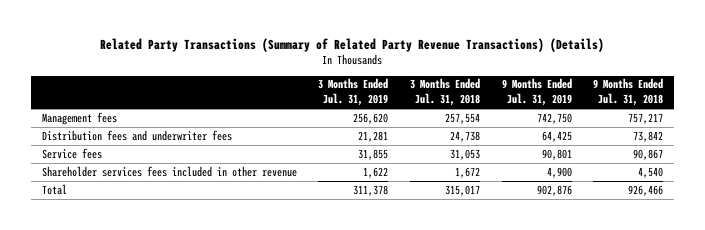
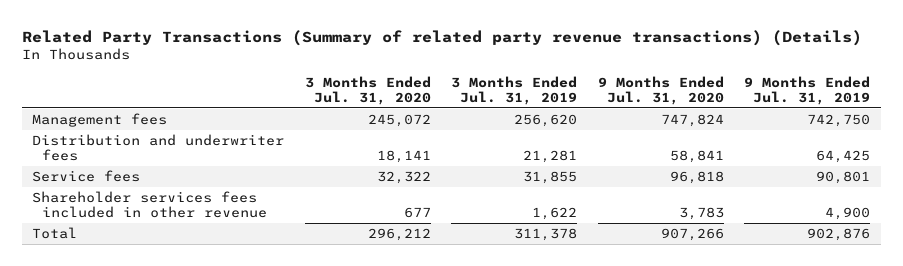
[100,37,605,52] Related Party Transactions (Summary of Related Party Revenue Transactions) (Details) -> [21,29,862,46] Related Party Transactions (Summary of related party revenue transactions) (Details)
[409,78,480,107] 3 Months Ended Jul. 31, 2018 -> none
[593,78,664,107] 9 Months Ended Jul. 31, 2018 -> none
none -> [304,75,431,106] 3 Months Ended Jul. 31, 2020
none -> [597,75,724,106] 9 Months Ended Jul. 31, 2020
[41,129,232,141] Distribution fees and underwriter fees -> [32,133,285,162] Distribution and underwriter fees

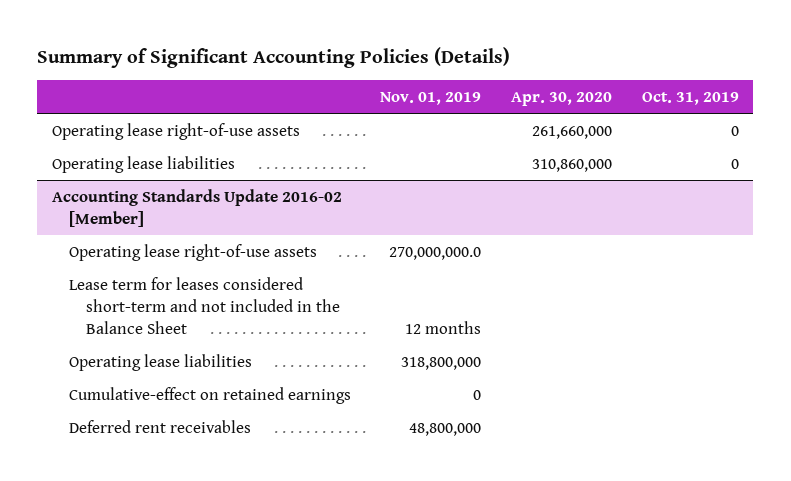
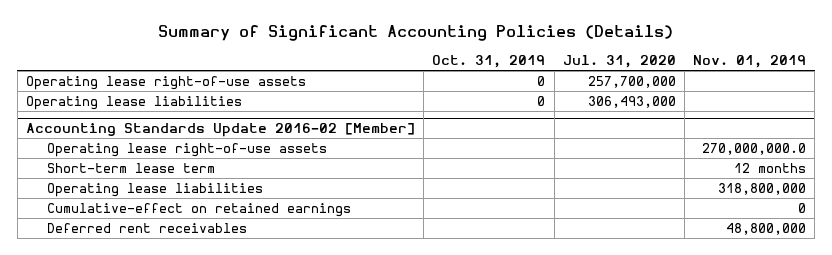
[510,92,612,107] Apr. 30, 2020 -> none
none -> [562,55,676,69] Jul. 31, 2020
[68,276,340,334] Lease term for leases considered short-term and not included in the Balance Sheet -> [46,162,215,173] Short-term lease term

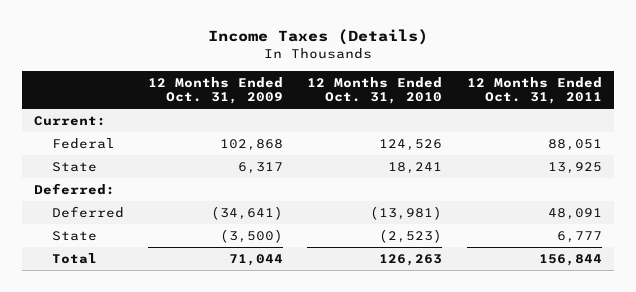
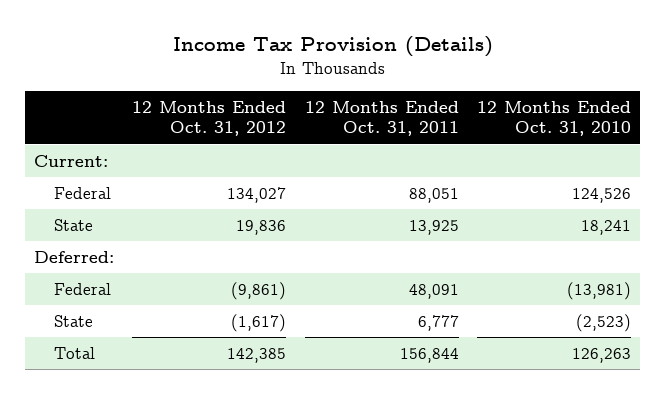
[207,29,428,46] Income Taxes (Details) -> [172,36,493,58] Income Tax Provision (Details)
[147,76,283,105] 12 Months Ended Oct. 31, 2009 -> none
none -> [132,100,287,137] 12 Months Ended Oct. 31, 2012
[51,206,124,219] Deferred -> [53,283,111,296] Federal

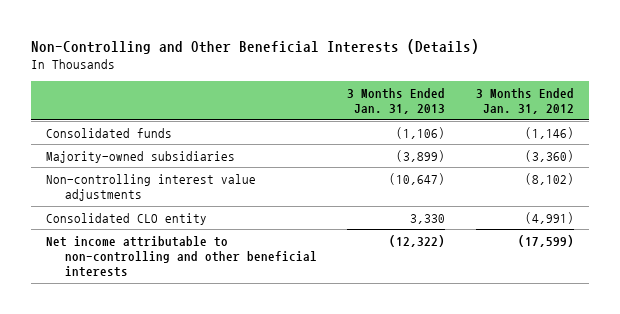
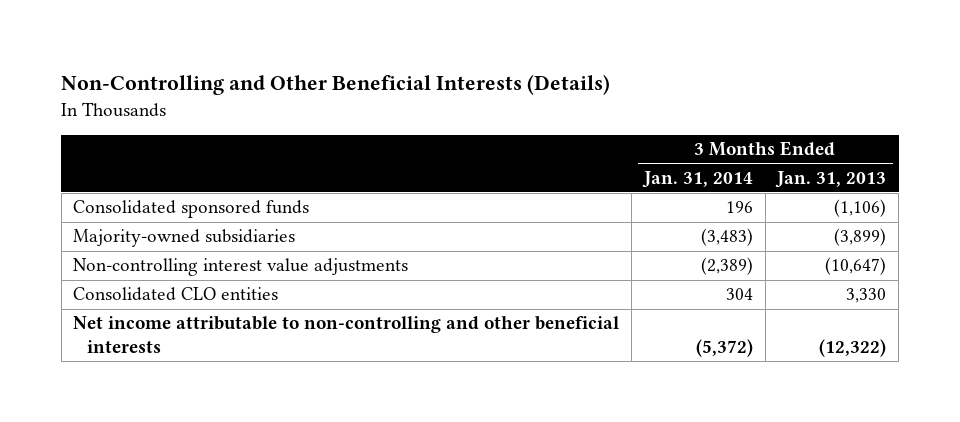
[475,88,574,115] 3 Months Ended Jan. 31, 2012 -> none
none -> [641,170,753,188] Jan. 31, 2014
[46,127,173,138] Consolidated funds -> [73,200,310,219] Consolidated sponsored funds
[46,212,208,225] Consolidated CLO entity -> [73,287,279,302] Consolidated CLO entities

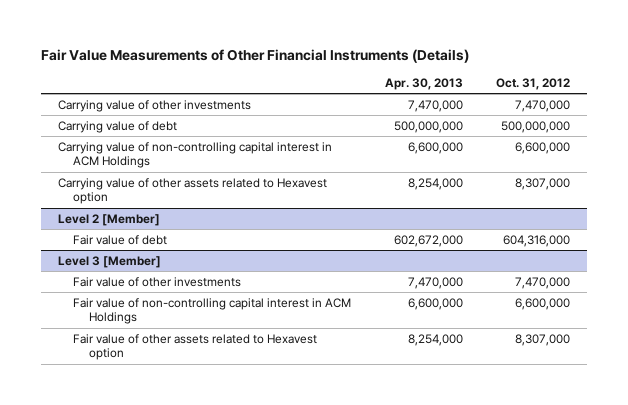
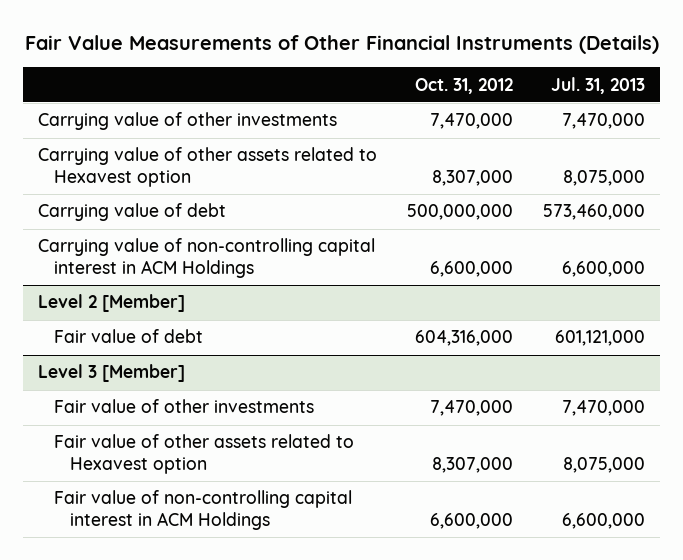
[384,77,463,90] Apr. 30, 2013 -> none
none -> [551,76,646,94] Jul. 31, 2013
[57,177,327,205] Carrying value of other assets related to Hexavest option -> [38,147,378,188] Carrying value of other assets related to Hexavest option
[73,297,352,325] Fair value of non-controlling capital interest in ACM Holdings -> [53,490,352,531] Fair value of non-controlling capital interest in ACM Holdings

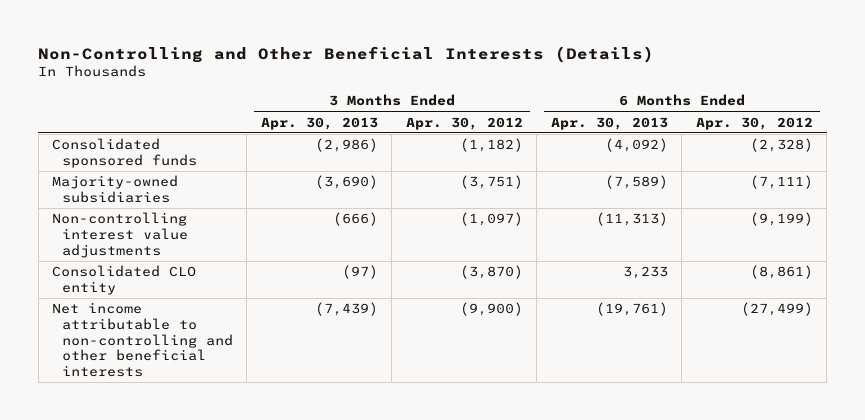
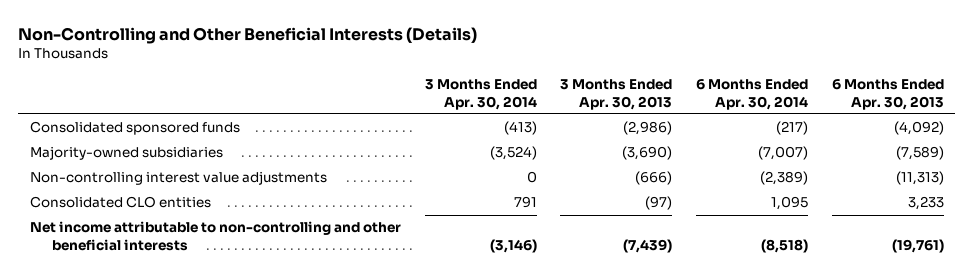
[405,116,523,130] Apr. 30, 2012 -> none
[695,116,813,130] Apr. 30, 2012 -> none
none -> [424,79,537,110] 3 Months Ended Apr. 30, 2014
none -> [695,79,808,110] 6 Months Ended Apr. 30, 2014
[52,265,197,296] Consolidated CLO entity -> [30,196,212,209] Consolidated CLO entities

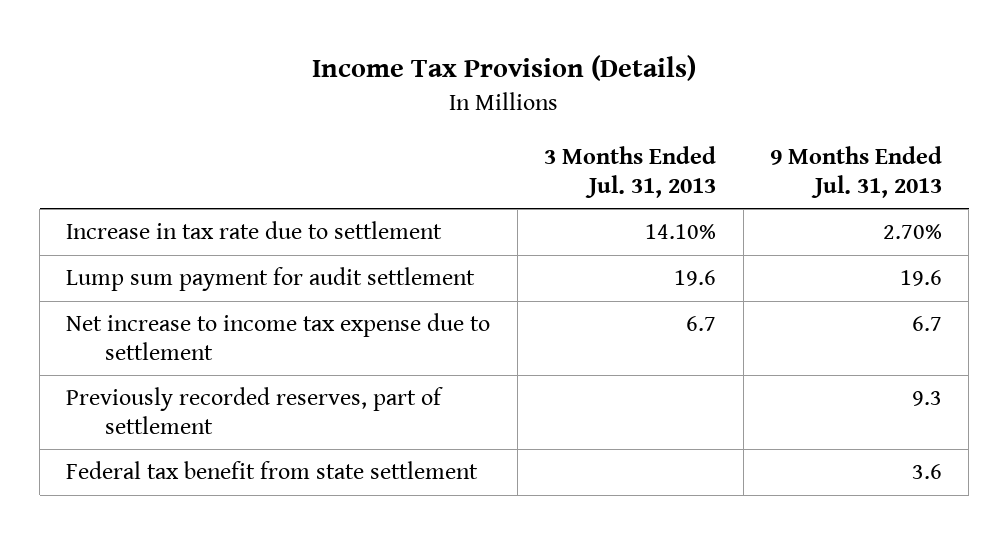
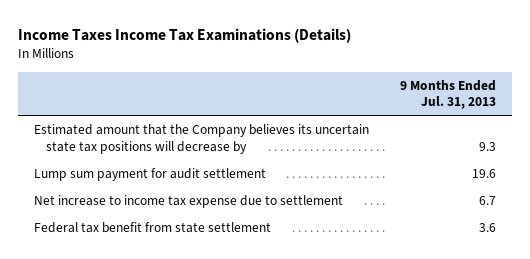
[312,55,697,82] Income Tax Provision (Details) -> [18,27,352,43] Income Taxes Income Tax Examinations (Details)
[544,146,717,198] 3 Months Ended Jul. 31, 2013 -> none
[66,221,443,240] Increase in tax rate due to settlement -> none
none -> [34,123,370,154] Estimated amount that the Company believes its uncertain state tax positions will decrease by
[66,387,444,434] Previously recorded reserves, part of settlement -> none

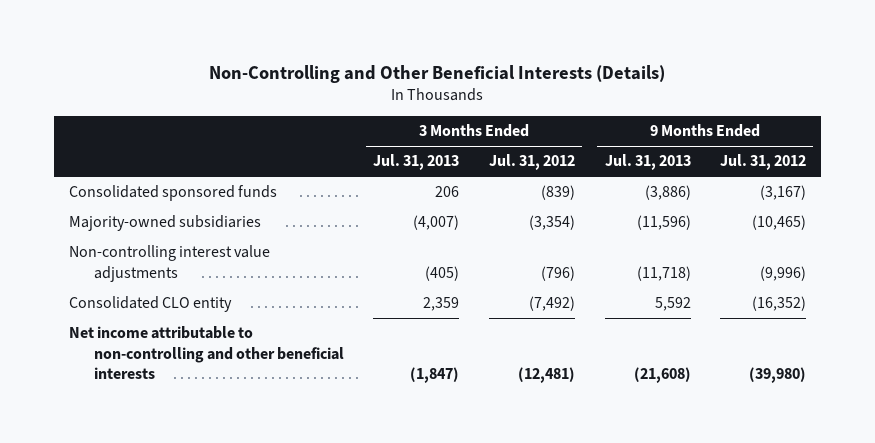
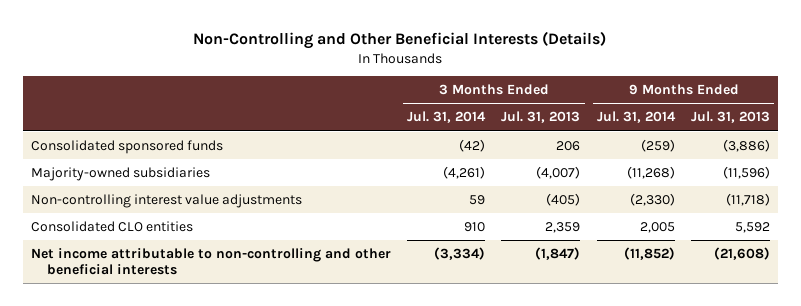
[488,154,575,171] Jul. 31, 2012 -> none
[720,154,807,171] Jul. 31, 2012 -> none
none -> [407,111,487,124] Jul. 31, 2014
none -> [596,111,676,124] Jul. 31, 2014
[68,296,232,313] Consolidated CLO entity -> [30,220,193,232] Consolidated CLO entities

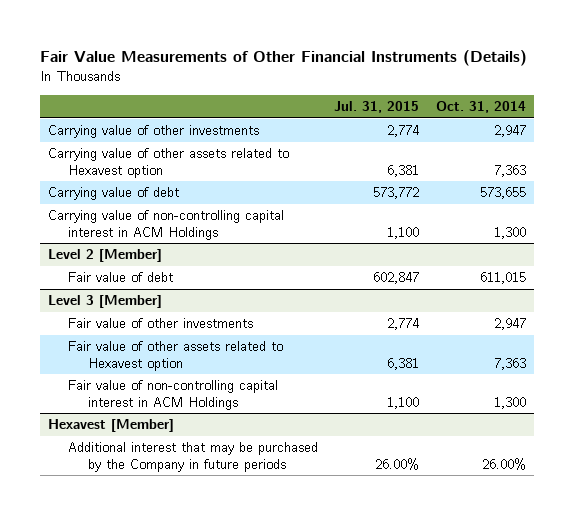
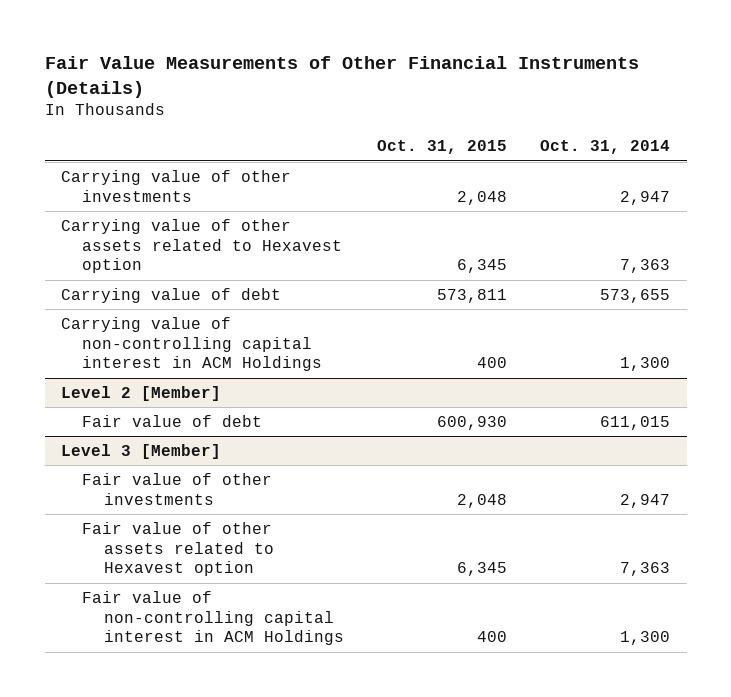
[334,101,420,114] Jul. 31, 2015 -> none
none -> [376,140,507,155] Oct. 31, 2015
[48,419,175,433] Hexavest [Member] -> none
[68,442,319,473] Additional interest that may be purchased by the Company in future periods -> none

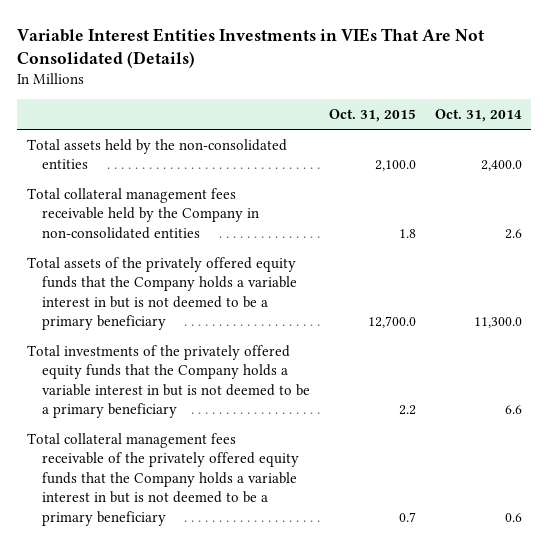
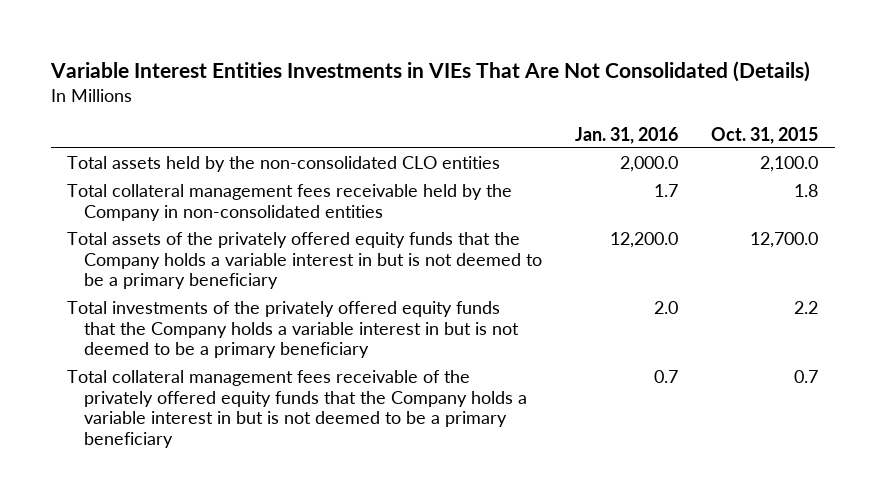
[434,109,522,123] Oct. 31, 2014 -> none
none -> [575,126,679,144] Jan. 31, 2016
[26,138,287,170] Total assets held by the non-consolidated entities -> [67,156,501,173] Total assets held by the non-consolidated CLO entities

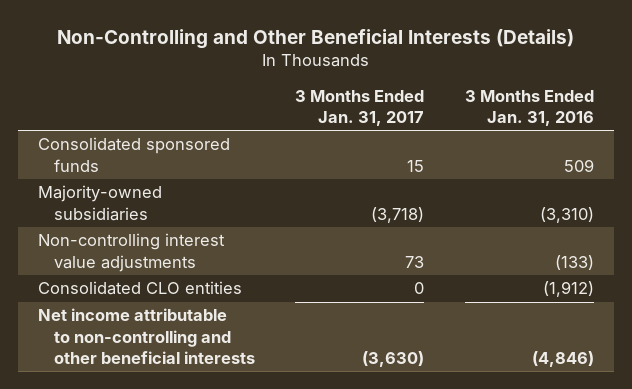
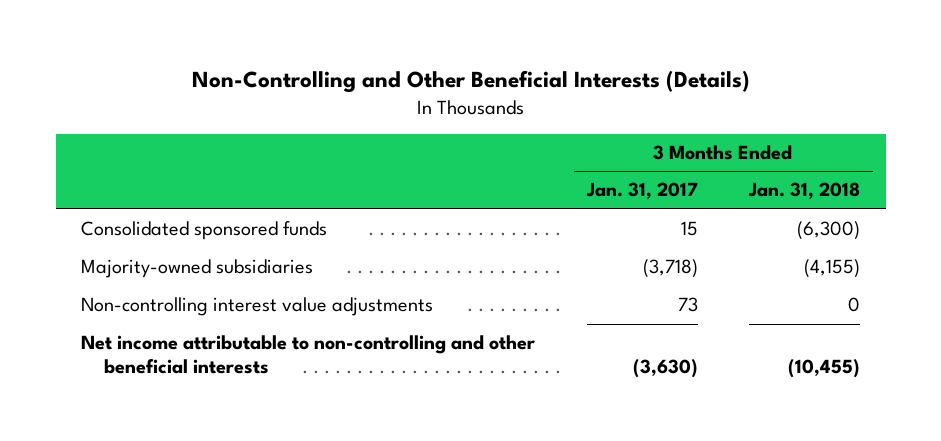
[464,89,594,126] 3 Months Ended Jan. 31, 2016 -> none
none -> [747,182,860,200] Jan. 31, 2018
[38,281,243,296] Consolidated CLO entities -> none

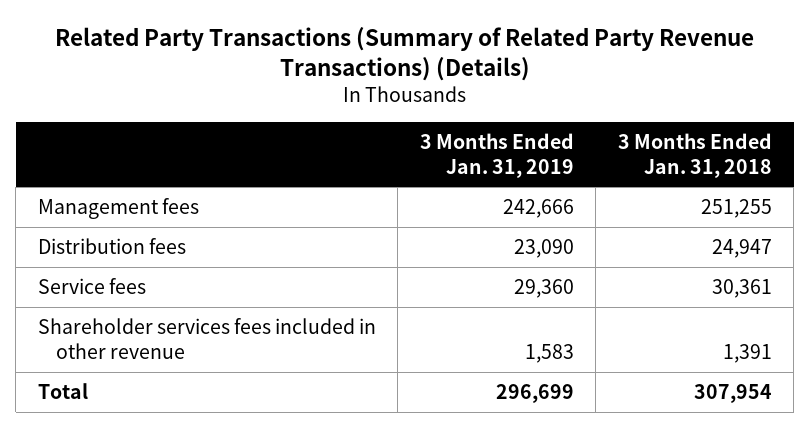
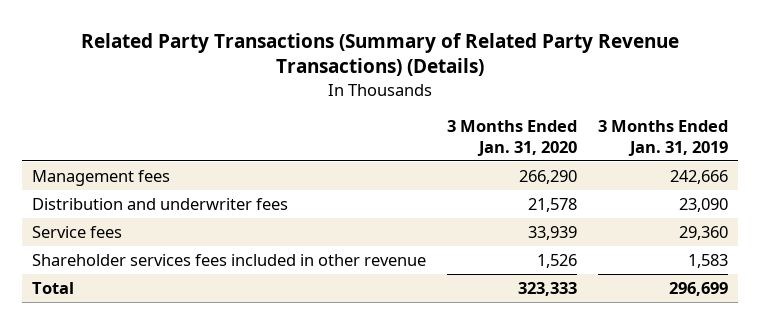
[617,132,772,178] 3 Months Ended Jan. 31, 2018 -> none
none -> [447,120,578,156] 3 Months Ended Jan. 31, 2020
[37,237,186,254] Distribution fees -> [32,197,289,210] Distribution and underwriter fees

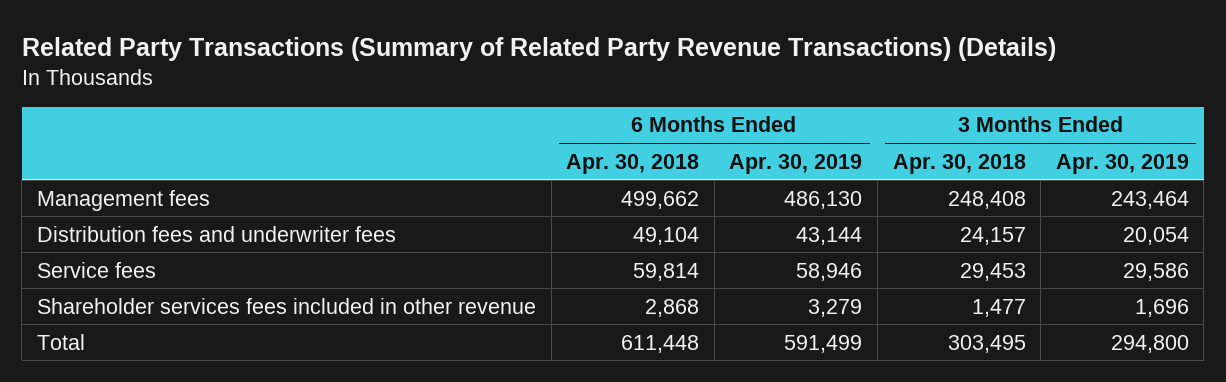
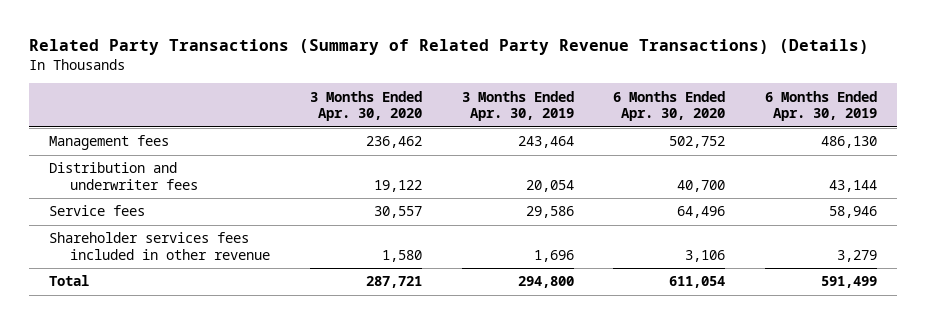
[566,153,700,174] Apr. 30, 2018 -> none
[892,153,1026,174] Apr. 30, 2018 -> none
none -> [309,90,422,122] 3 Months Ended Apr. 30, 2020
none -> [613,90,726,122] 6 Months Ended Apr. 30, 2020
[36,225,396,242] Distribution fees and underwriter fees -> [48,162,199,190] Distribution and underwriter fees

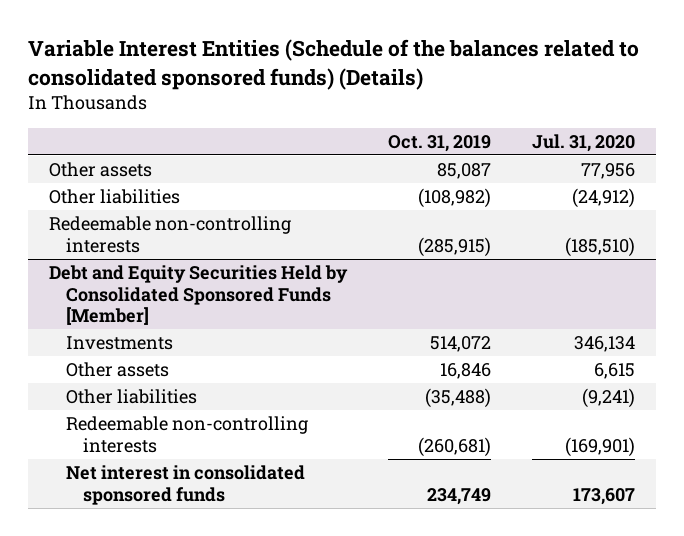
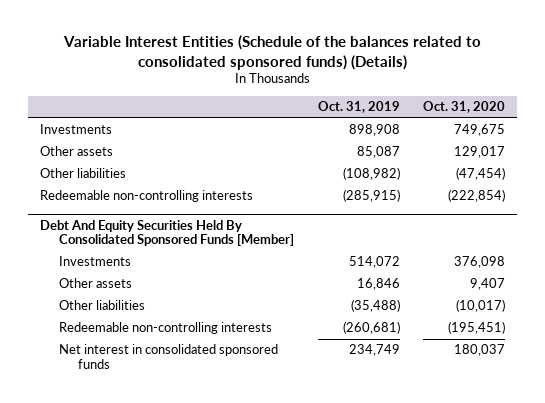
[532,133,636,152] Jul. 31, 2020 -> none
none -> [423,101,506,114] Oct. 31, 2020
none -> [39,124,112,135] Investments
[48,265,348,326] Debt and Equity Securities Held by Consolidated Sponsored Funds [Member] -> [39,219,294,247] Debt And Equity Securities Held By Consolidated Sponsored Funds [Member]

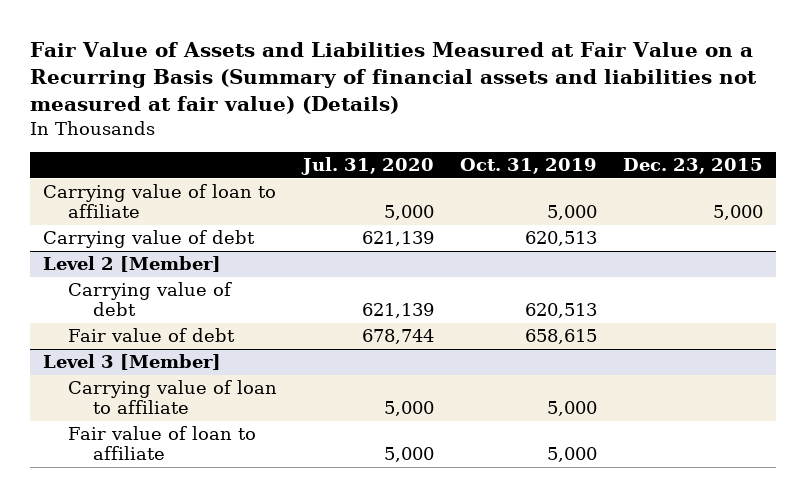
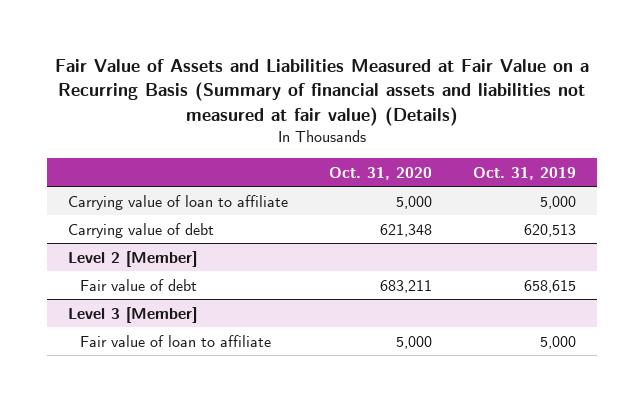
[301,157,435,176] Jul. 31, 2020 -> none
[623,158,764,175] Dec. 23, 2015 -> none
none -> [329,166,433,180] Oct. 31, 2020
[67,282,232,317] Carrying value of debt -> none
[67,380,277,415] Carrying value of loan to affiliate -> none

